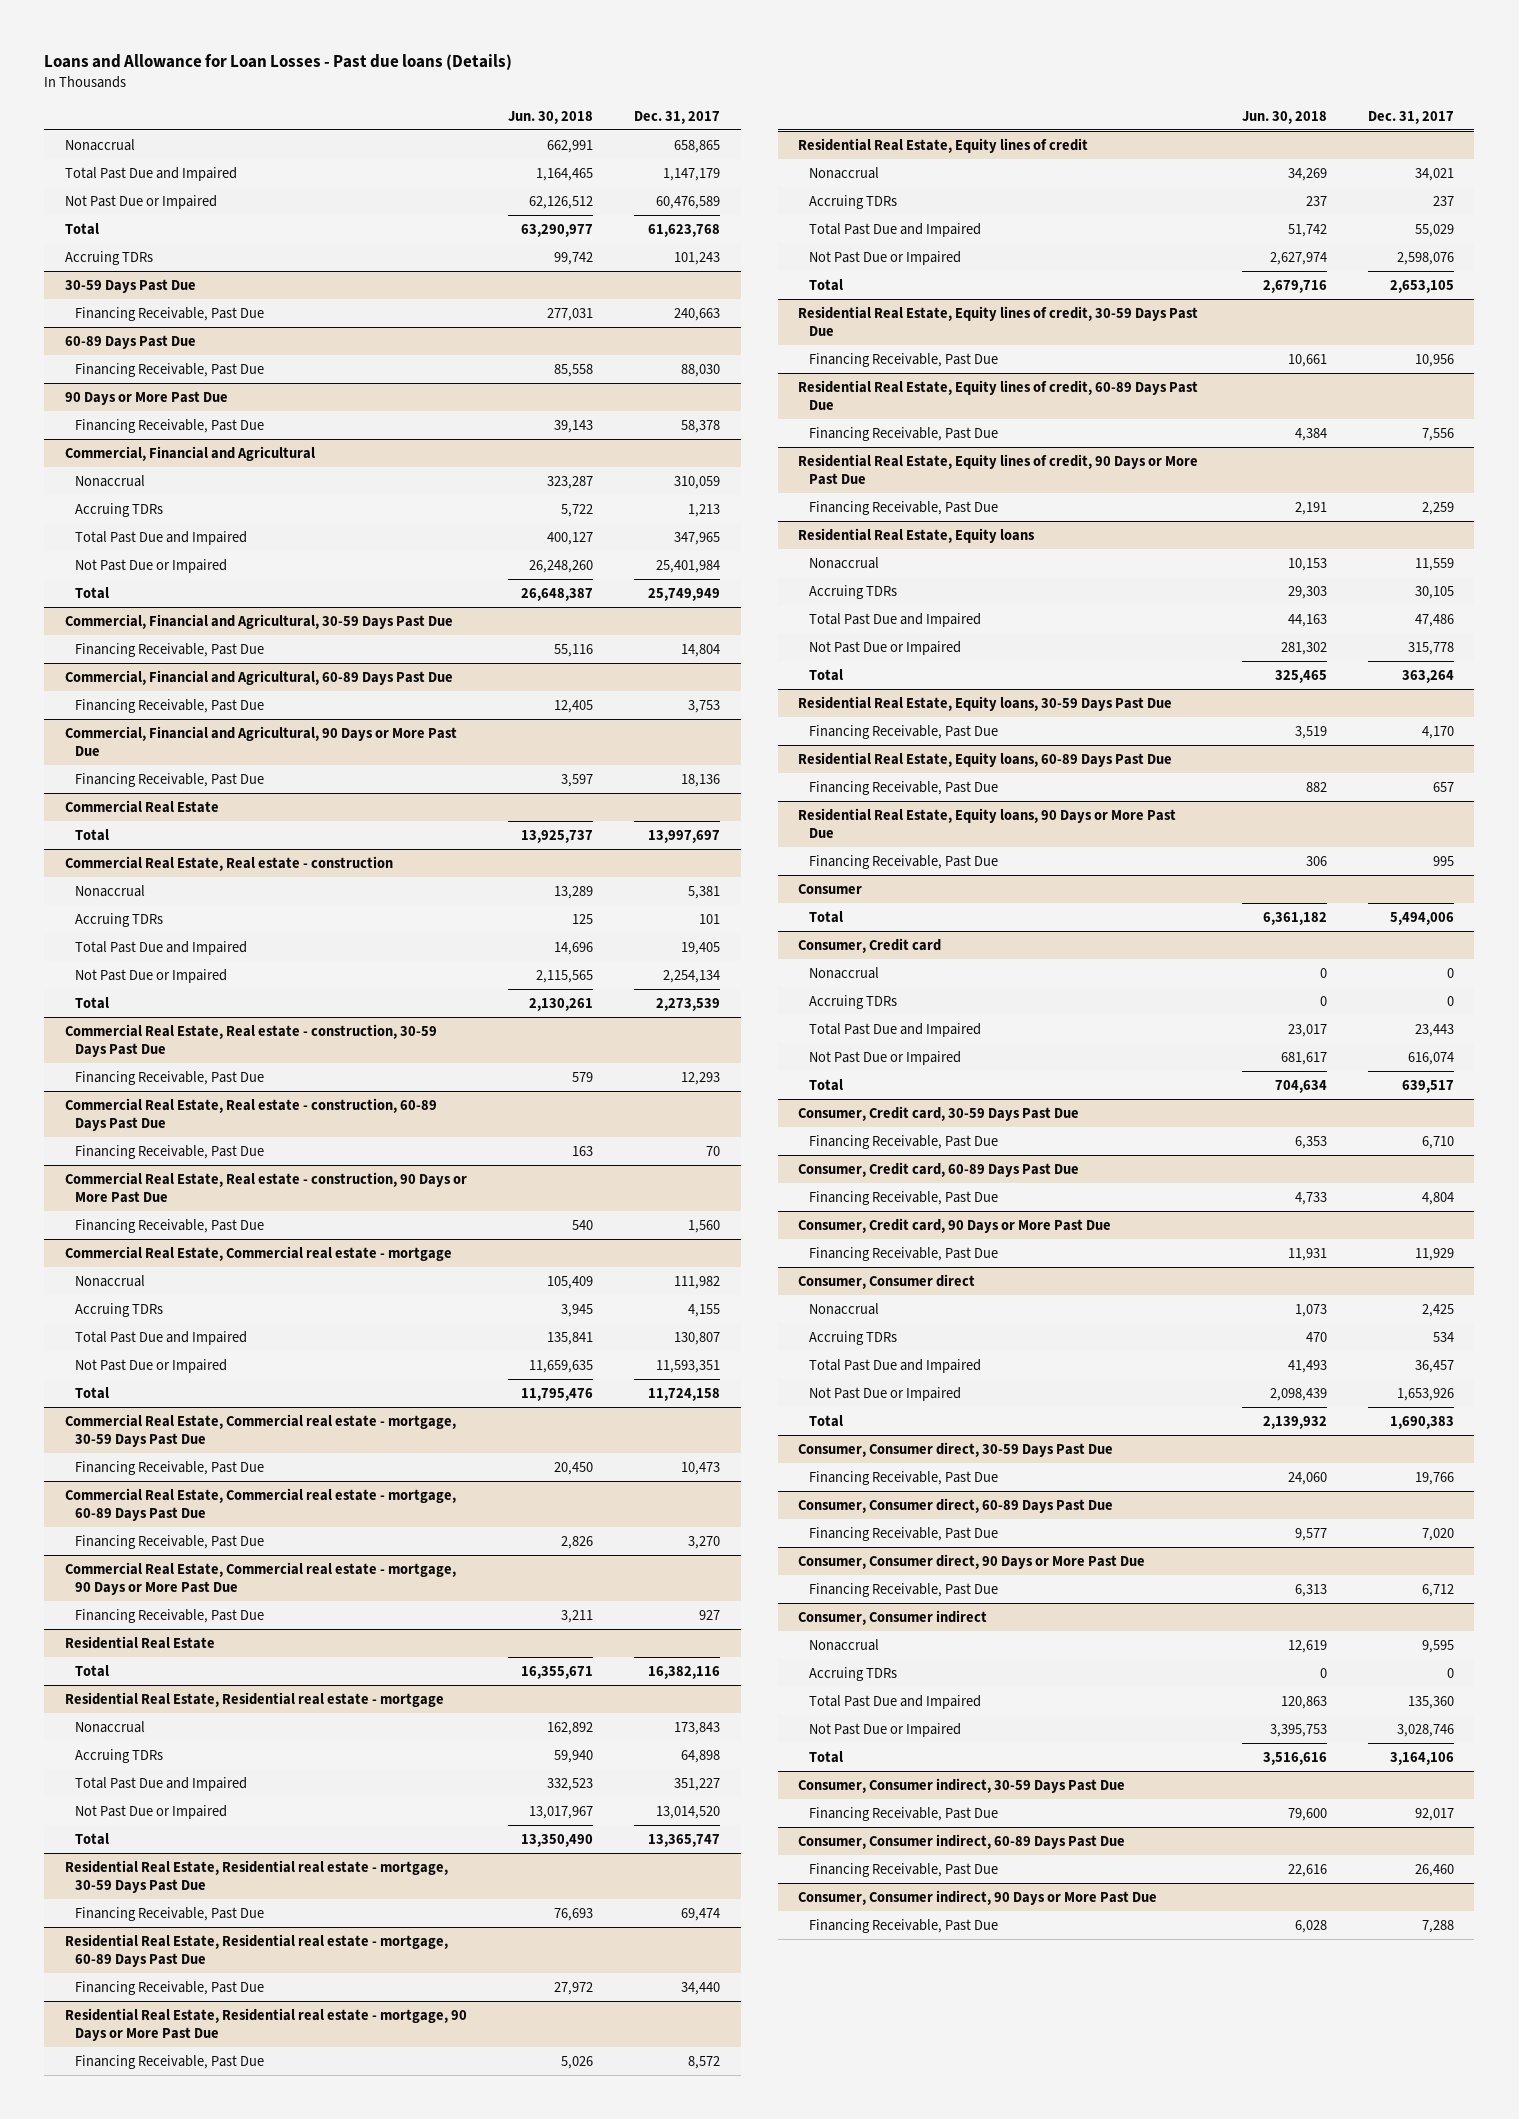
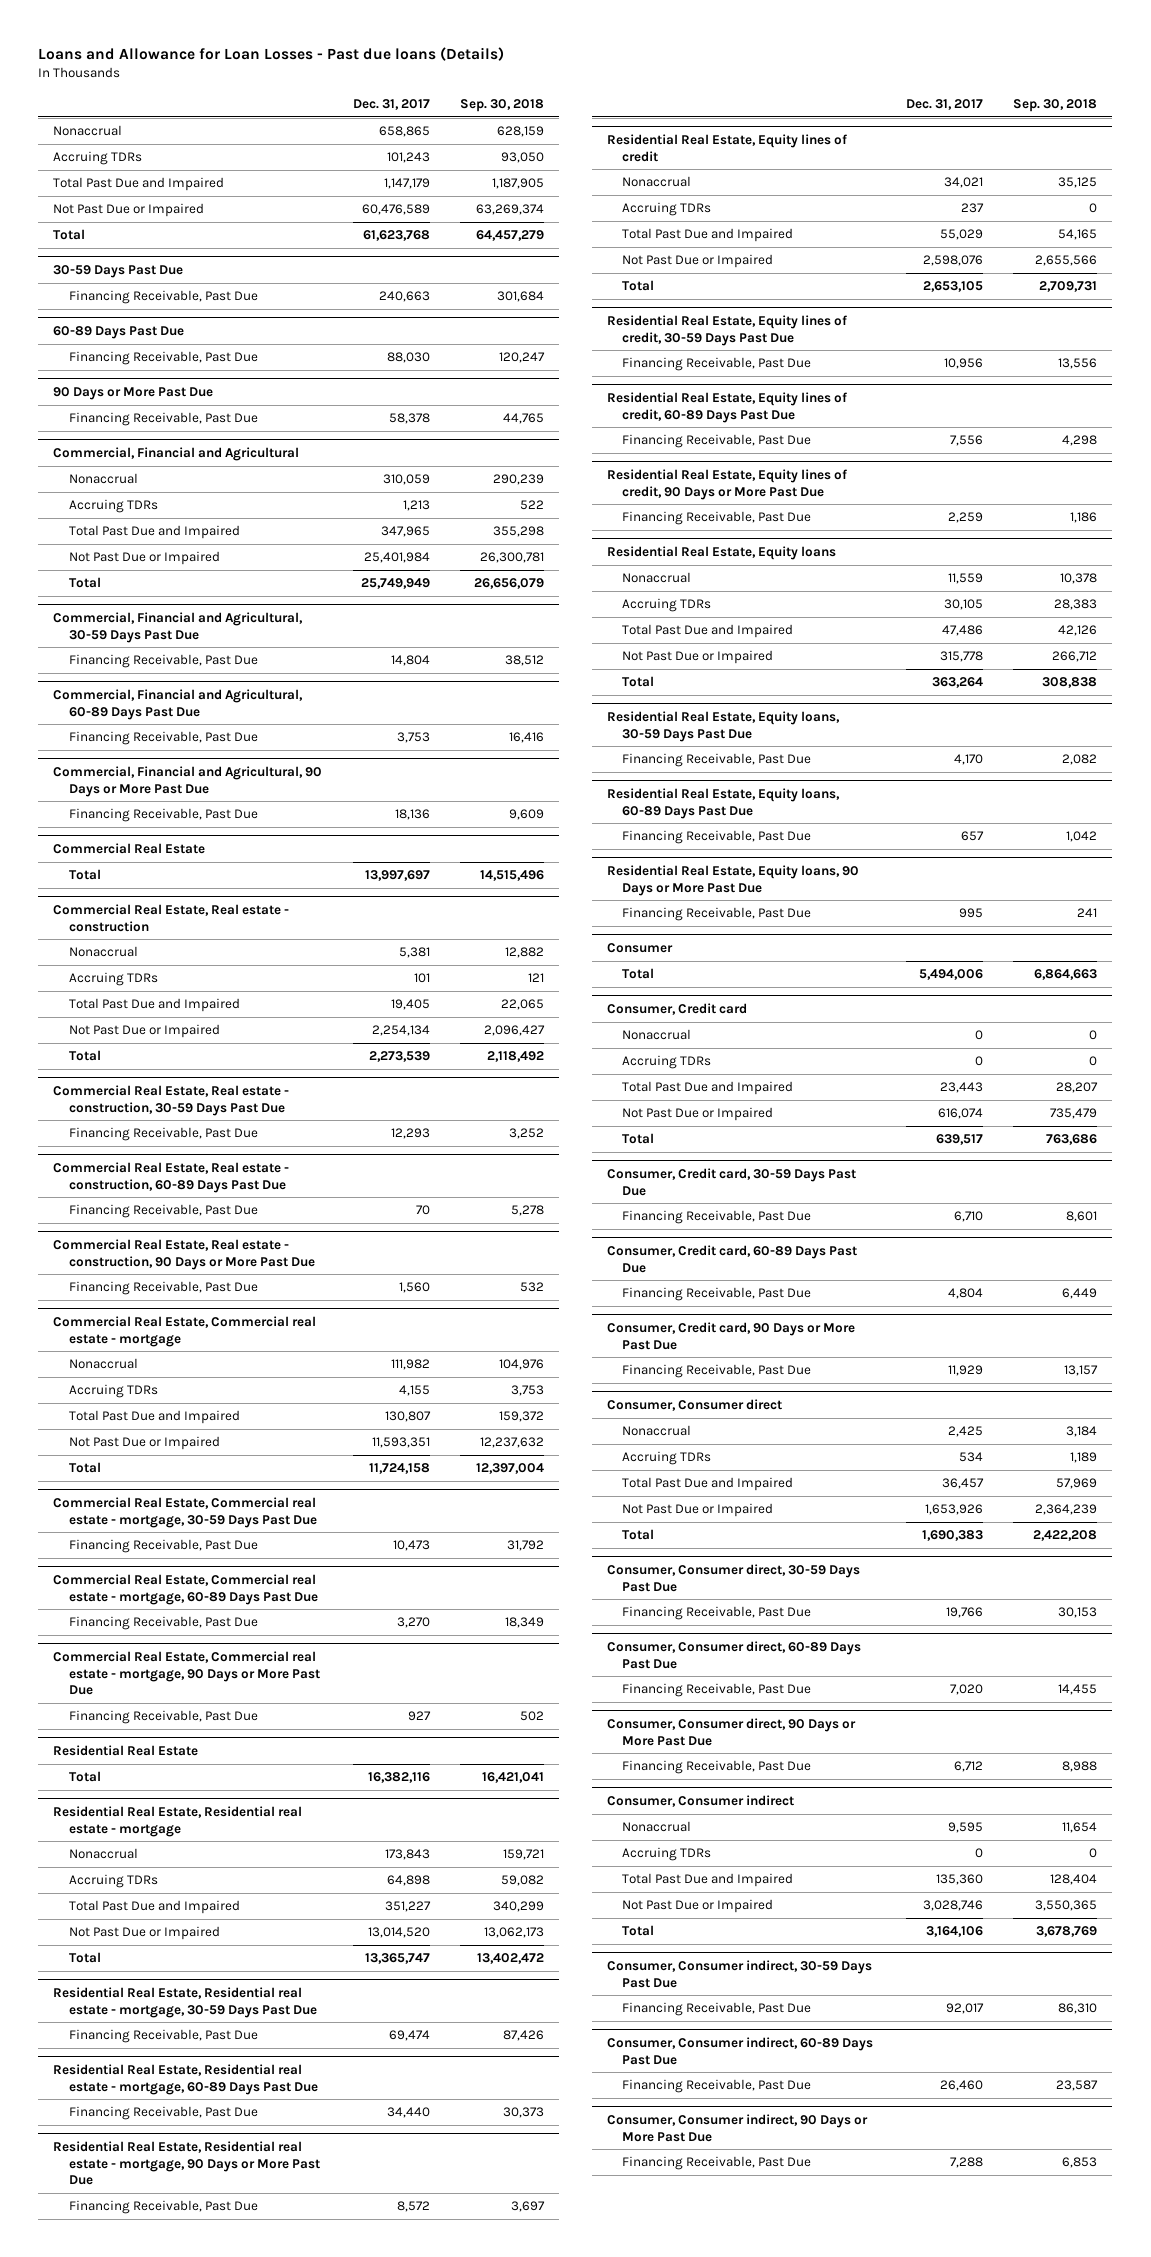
[508,110,594,124] Jun. 30, 2018 -> none
none -> [459,98,544,112] Sep. 30, 2018
[64,250,153,265] Accruing TDRs -> [53,151,143,166] Accruing TDRs

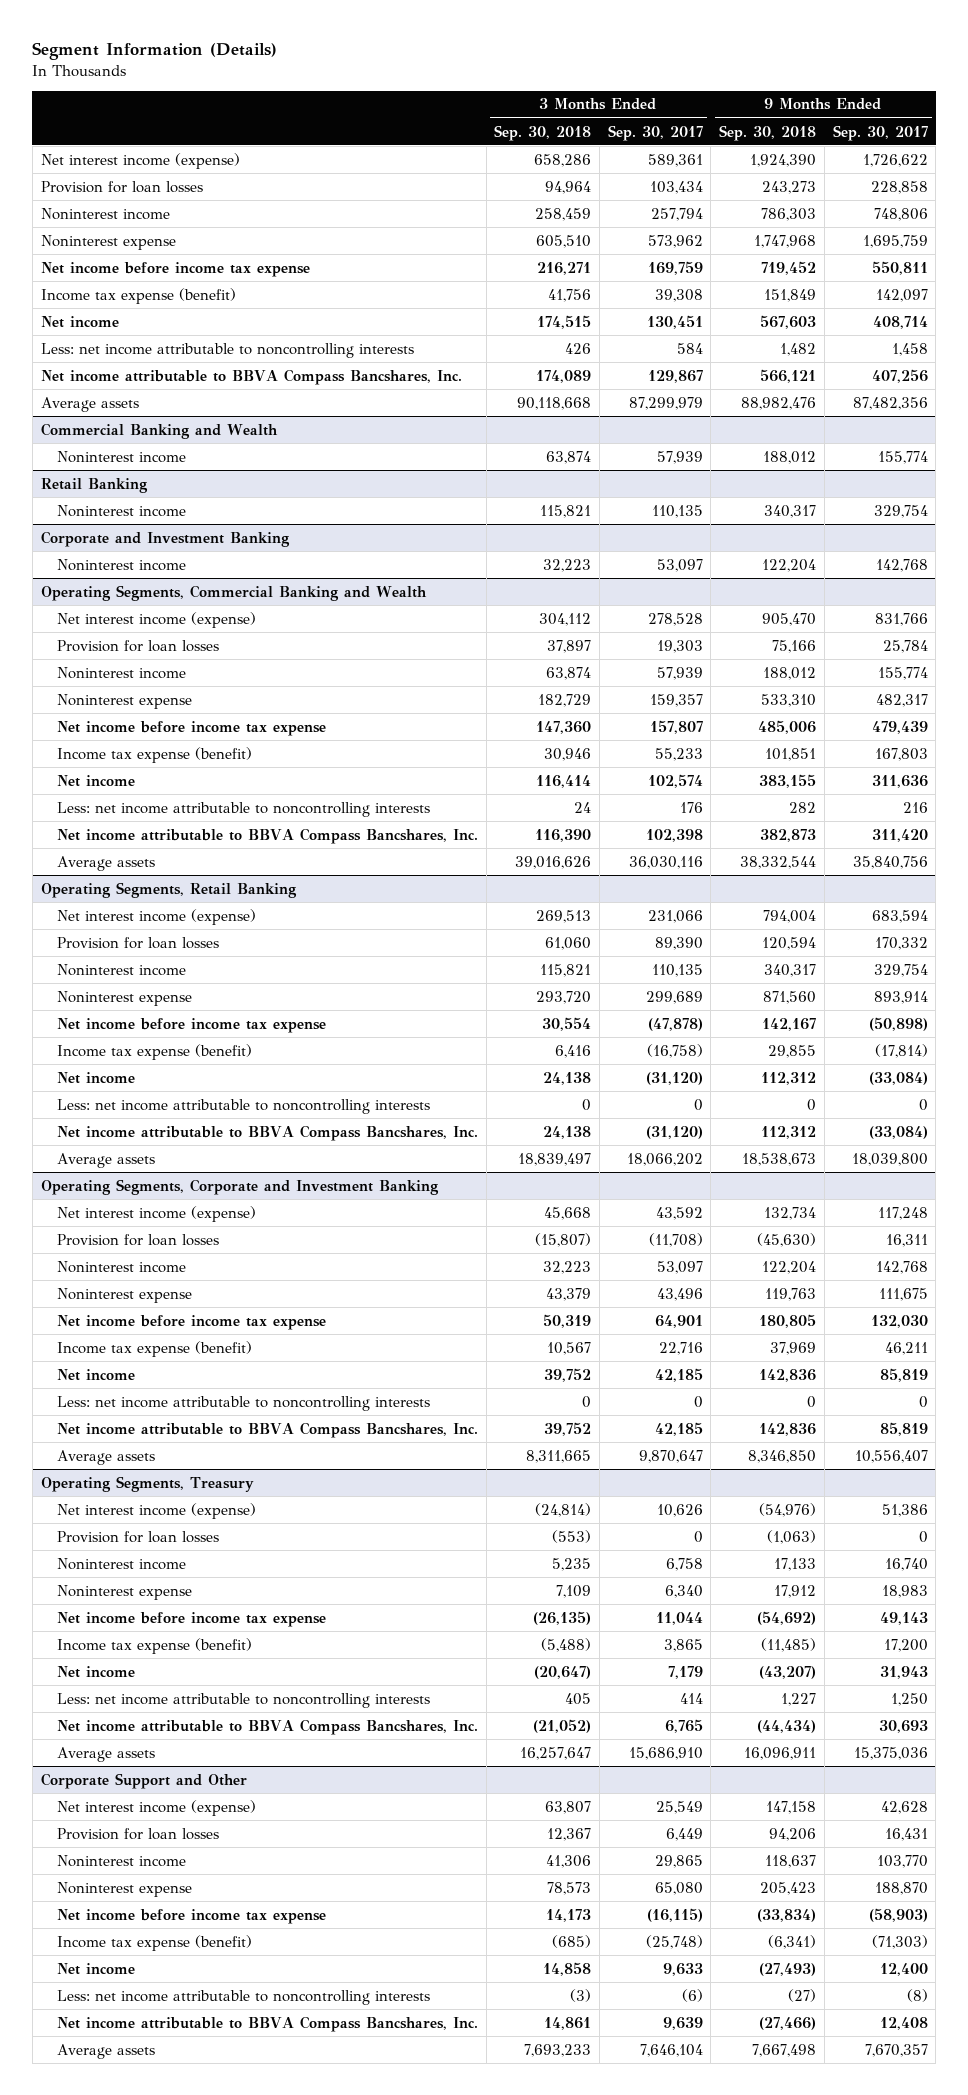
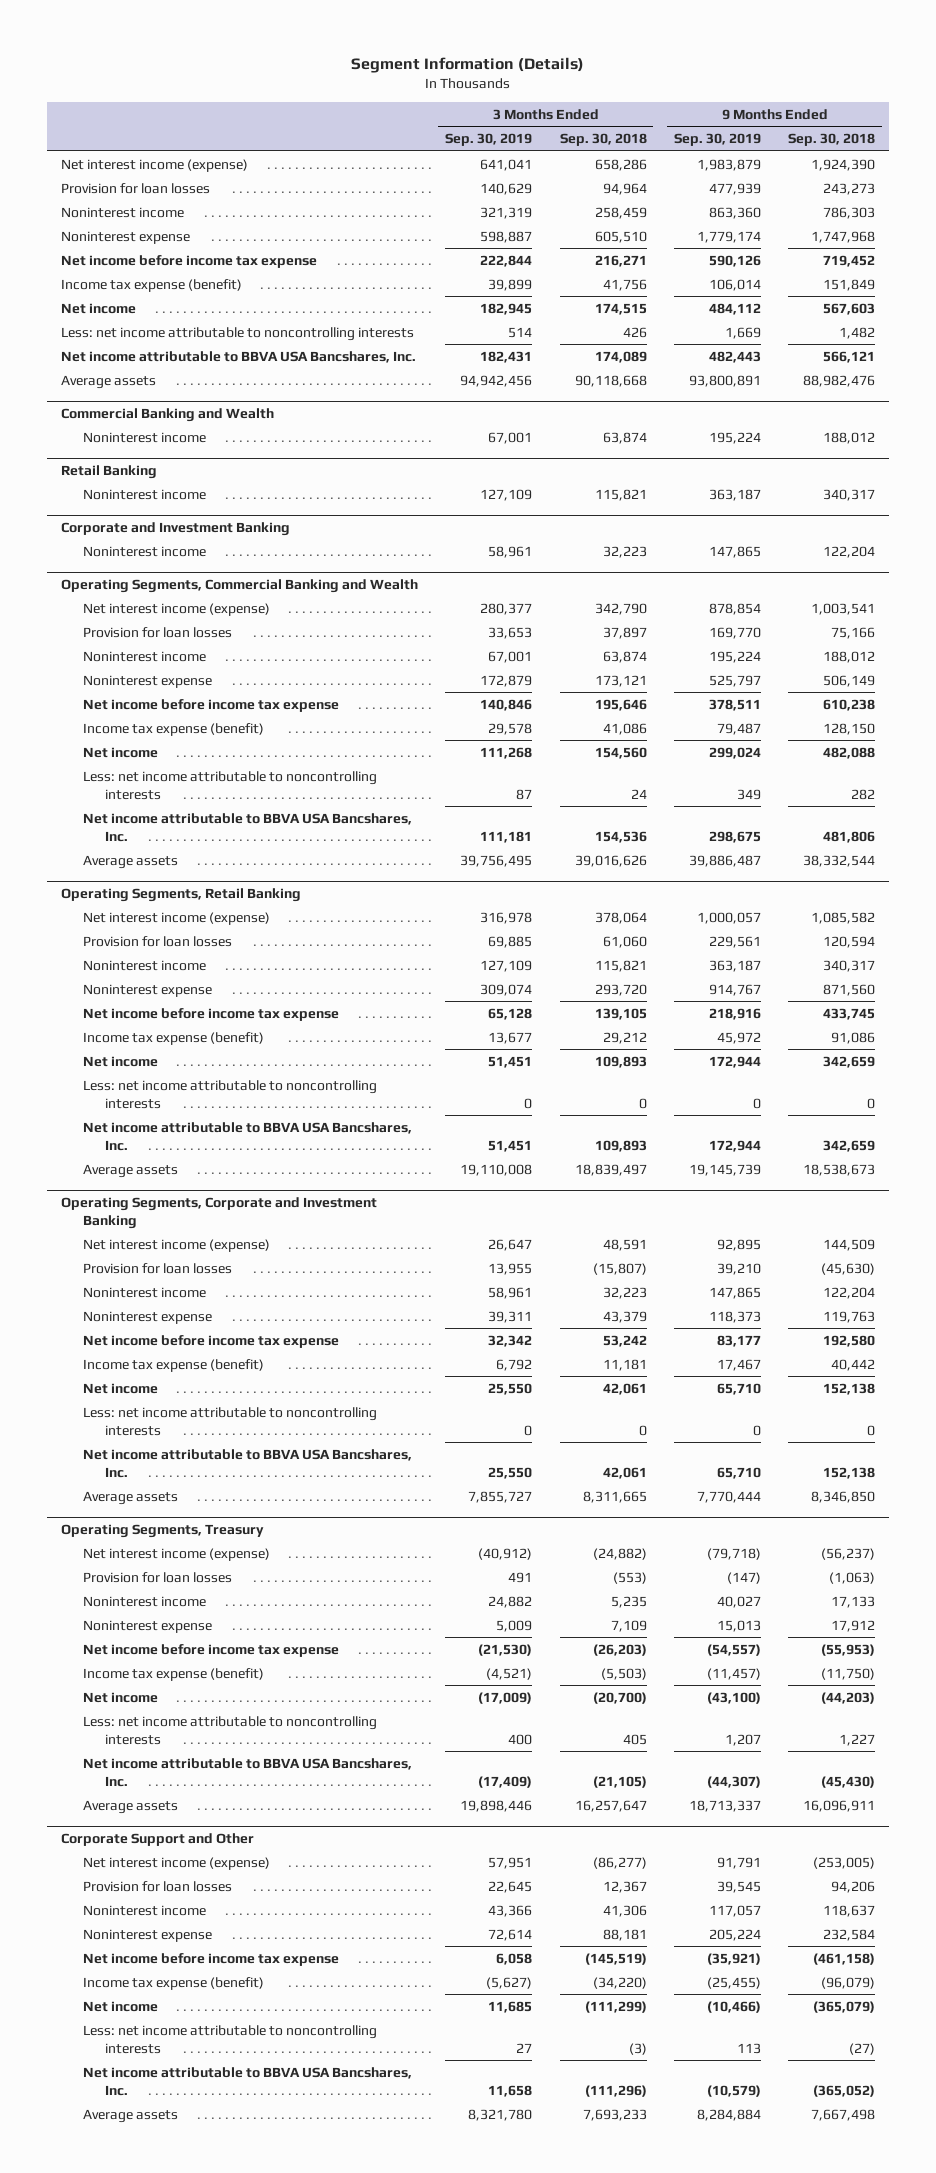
[607,124,703,141] Sep. 30, 2017 -> none
[832,124,928,141] Sep. 30, 2017 -> none
none -> [445,133,533,147] Sep. 30, 2019
none -> [673,133,761,147] Sep. 30, 2019
[40,368,462,385] Net income attributable to BBVA Compass Bancshares, Inc. -> [60,350,416,363] Net income attributable to BBVA USA Bancshares, Inc.
[539,612,592,626] 304,112 -> [594,602,647,615] 342,790
[762,612,817,626] 905,470 -> [811,602,876,615] 1,003,541
[538,693,592,707] 182,729 -> [594,674,647,687] 173,121
[761,693,817,707] 533,310 -> [823,674,876,687] 506,149
[536,720,592,734] 147,360 -> [594,698,647,711] 195,646
[758,719,817,734] 485,006 -> [823,698,876,711] 610,238
[544,747,592,761] 30,946 -> [602,722,647,735] 41,086
[765,747,817,761] 101,851 -> [823,722,876,735] 128,150
[536,774,592,788] 116,414 -> [594,746,647,759] 154,560
[759,773,817,788] 383,155 -> [823,746,876,759] 482,088
[56,827,478,844] Net income attributable to BBVA Compass Bancshares, Inc. -> [83,812,413,842] Net income attributable to BBVA USA Bancshares, Inc.
[535,828,592,842] 116,390 -> [594,830,647,843] 154,536
[760,828,817,842] 382,873 -> [823,830,876,843] 481,806
[536,909,592,923] 269,513 -> [594,911,647,924] 378,064
[763,909,817,923] 794,004 -> [811,911,876,924] 1,085,582
[542,1016,592,1031] 30,554 -> [594,1007,647,1020] 139,105
[762,1017,817,1031] 142,167 -> [823,1007,876,1020] 433,745
[555,1044,592,1058] 6,416 -> [602,1031,647,1044] 29,212
[768,1044,817,1058] 29,855 -> [831,1031,876,1044] 91,086
[543,1071,592,1085] 24,138 -> [594,1055,647,1068] 109,893
[761,1071,817,1085] 112,312 -> [823,1055,876,1068] 342,659
[56,1124,478,1141] Net income attributable to BBVA Compass Bancshares, Inc. -> [83,1121,413,1151] Net income attributable to BBVA USA Bancshares, Inc.
[543,1125,592,1139] 24,138 -> [594,1139,647,1152] 109,893
[761,1125,817,1139] 112,312 -> [823,1139,876,1152] 342,659
[544,1206,592,1220] 45,668 -> [602,1238,647,1251] 48,591
[764,1206,817,1220] 132,734 -> [823,1238,876,1251] 144,509
[543,1313,592,1328] 50,319 -> [602,1334,647,1347] 53,242
[759,1313,817,1328] 180,805 -> [823,1334,876,1347] 192,580
[547,1341,592,1355] 10,567 -> [602,1358,647,1371] 11,181
[770,1341,817,1355] 37,969 -> [831,1358,876,1371] 40,442
[544,1367,592,1382] 39,752 -> [602,1382,647,1395] 42,061
[759,1368,817,1382] 142,836 -> [823,1382,876,1395] 152,138
[56,1421,478,1438] Net income attributable to BBVA Compass Bancshares, Inc. -> [83,1448,413,1478] Net income attributable to BBVA USA Bancshares, Inc.
[544,1421,592,1436] 39,752 -> [602,1466,647,1479] 42,061
[759,1422,817,1436] 142,836 -> [823,1466,876,1479] 152,138
[535,1502,592,1517] (24,814) -> [592,1547,647,1560] (24,882)
[759,1502,817,1517] (54,976) -> [821,1547,876,1560] (56,237)
[533,1610,592,1625] (26,135) -> [592,1643,647,1656] (26,203)
[757,1610,817,1625] (54,692) -> [821,1643,876,1656] (55,953)
[541,1637,592,1652] (5,488) -> [600,1667,647,1680] (5,503)
[761,1637,817,1652] (11,485) -> [821,1667,876,1680] (11,750)
[534,1665,592,1679] (20,647) -> [592,1691,647,1704] (20,700)
[759,1665,817,1679] (43,207) -> [821,1691,876,1704] (44,203)
[56,1718,478,1735] Net income attributable to BBVA Compass Bancshares, Inc. -> [83,1757,413,1787] Net income attributable to BBVA USA Bancshares, Inc.
[533,1718,592,1733] (21,052) -> [592,1775,647,1788] (21,105)
[757,1719,817,1733] (44,434) -> [821,1775,876,1788] (45,430)
[545,1800,592,1814] 63,807 -> [592,1856,647,1869] (86,277)
[766,1800,817,1814] 147,158 -> [813,1856,876,1869] (253,005)
[547,1881,592,1895] 78,573 -> [602,1928,647,1941] 88,181
[760,1881,817,1895] 205,423 -> [823,1928,876,1941] 232,584
[546,1908,592,1922] 14,173 -> [584,1952,647,1965] (145,519)
[757,1908,817,1922] (33,834) -> [813,1952,876,1965] (461,158)
[552,1934,592,1948] (685) -> [592,1976,647,1989] (34,220)
[768,1934,817,1949] (6,341) -> [821,1976,876,1989] (96,079)
[543,1961,592,1976] 14,858 -> [584,2000,647,2013] (111,299)
[759,1962,817,1976] (27,493) -> [813,2000,876,2013] (365,079)
[56,2015,478,2032] Net income attributable to BBVA Compass Bancshares, Inc. -> [83,2066,413,2096] Net income attributable to BBVA USA Bancshares, Inc.
[544,2016,592,2030] 14,861 -> [584,2084,647,2097] (111,296)
[759,2016,817,2030] (27,466) -> [813,2084,876,2097] (365,052)

